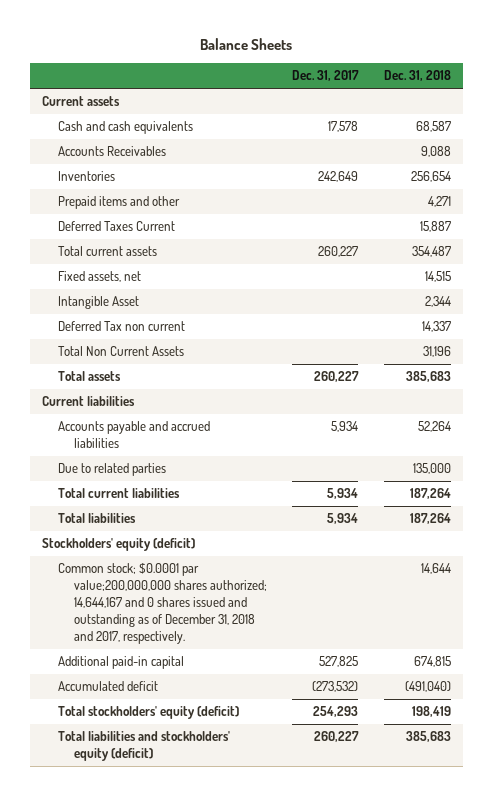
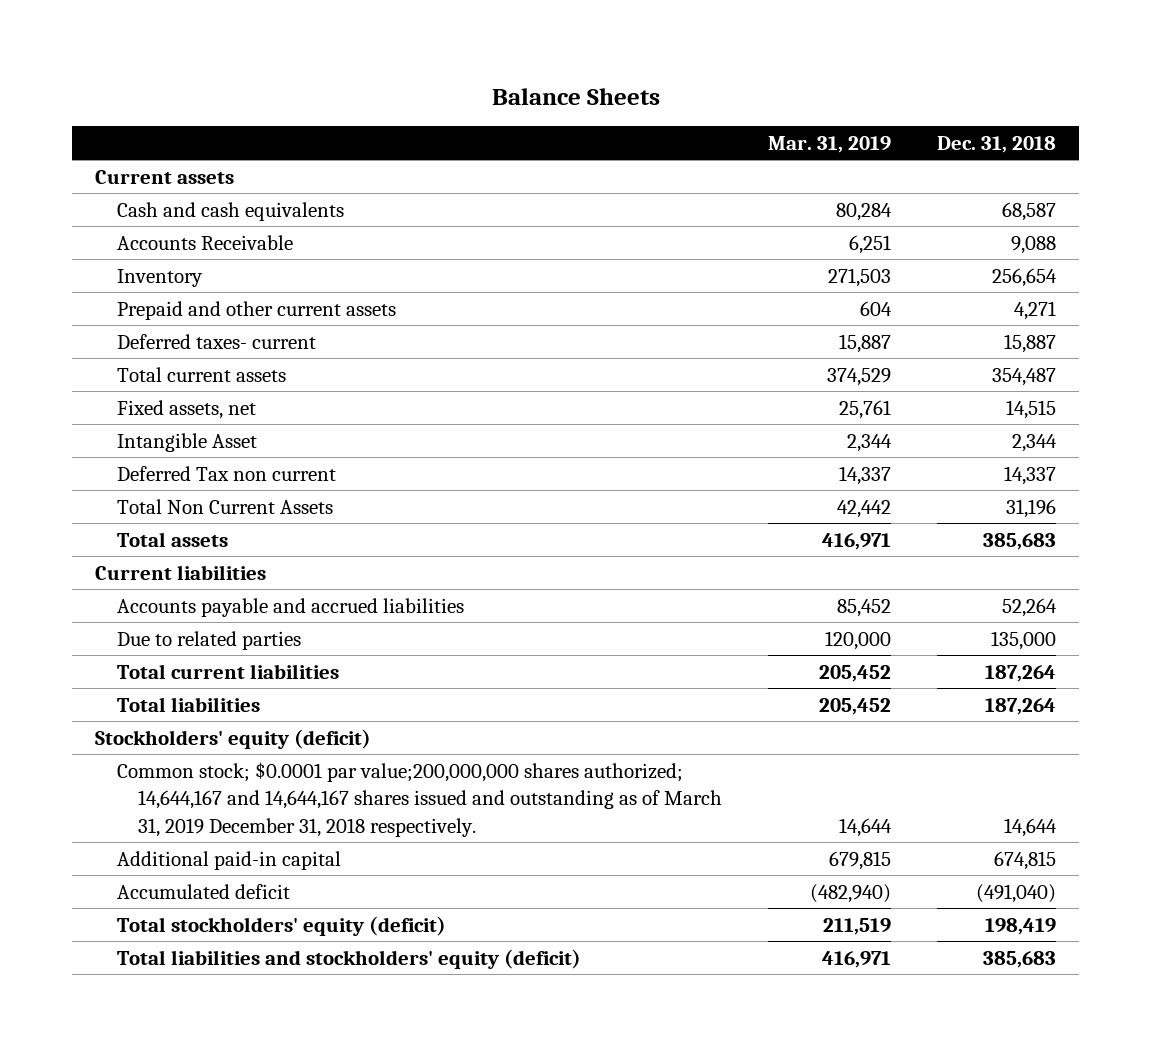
[292,70,360,82] Dec. 31, 2017 -> none
none -> [767,136,891,154] Mar. 31, 2019
[57,146,166,157] Accounts Receivables -> [116,234,293,250] Accounts Receivable
[57,171,115,182] Inventories -> [116,268,203,287] Inventory
[57,196,180,210] Prepaid items and other -> [116,300,396,320] Prepaid and other current assets
[57,221,175,232] Deferred Taxes Current -> [116,333,316,349] Deferred taxes- current
[57,563,267,644] Common stock; $0.0001 par value;200,000,000 shares authorized; 14,644,167 and 0 shares issued and outstanding as of December 31, 2018 and 2017, respectively. -> [116,761,722,837] Common stock; $0.0001 par value;200,000,000 shares authorized; 14,644,167 and 14,644,167 shares issued and outstanding as of March 31, 2019 December 31, 2018 respectively.

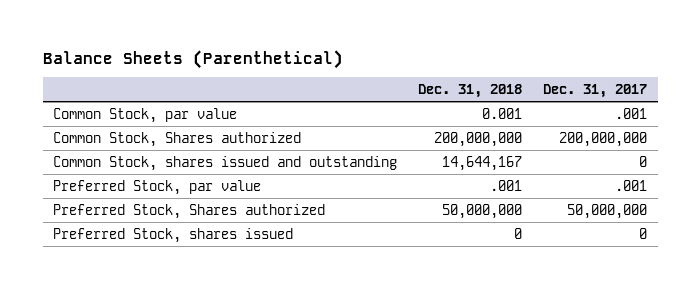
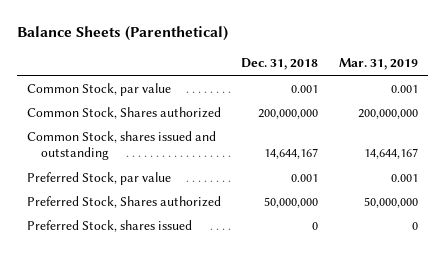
[543,83,648,98] Dec. 31, 2017 -> none
none -> [339,58,419,71] Mar. 31, 2019
[490,179,523,191] .001 -> [291,173,319,182] 0.001

